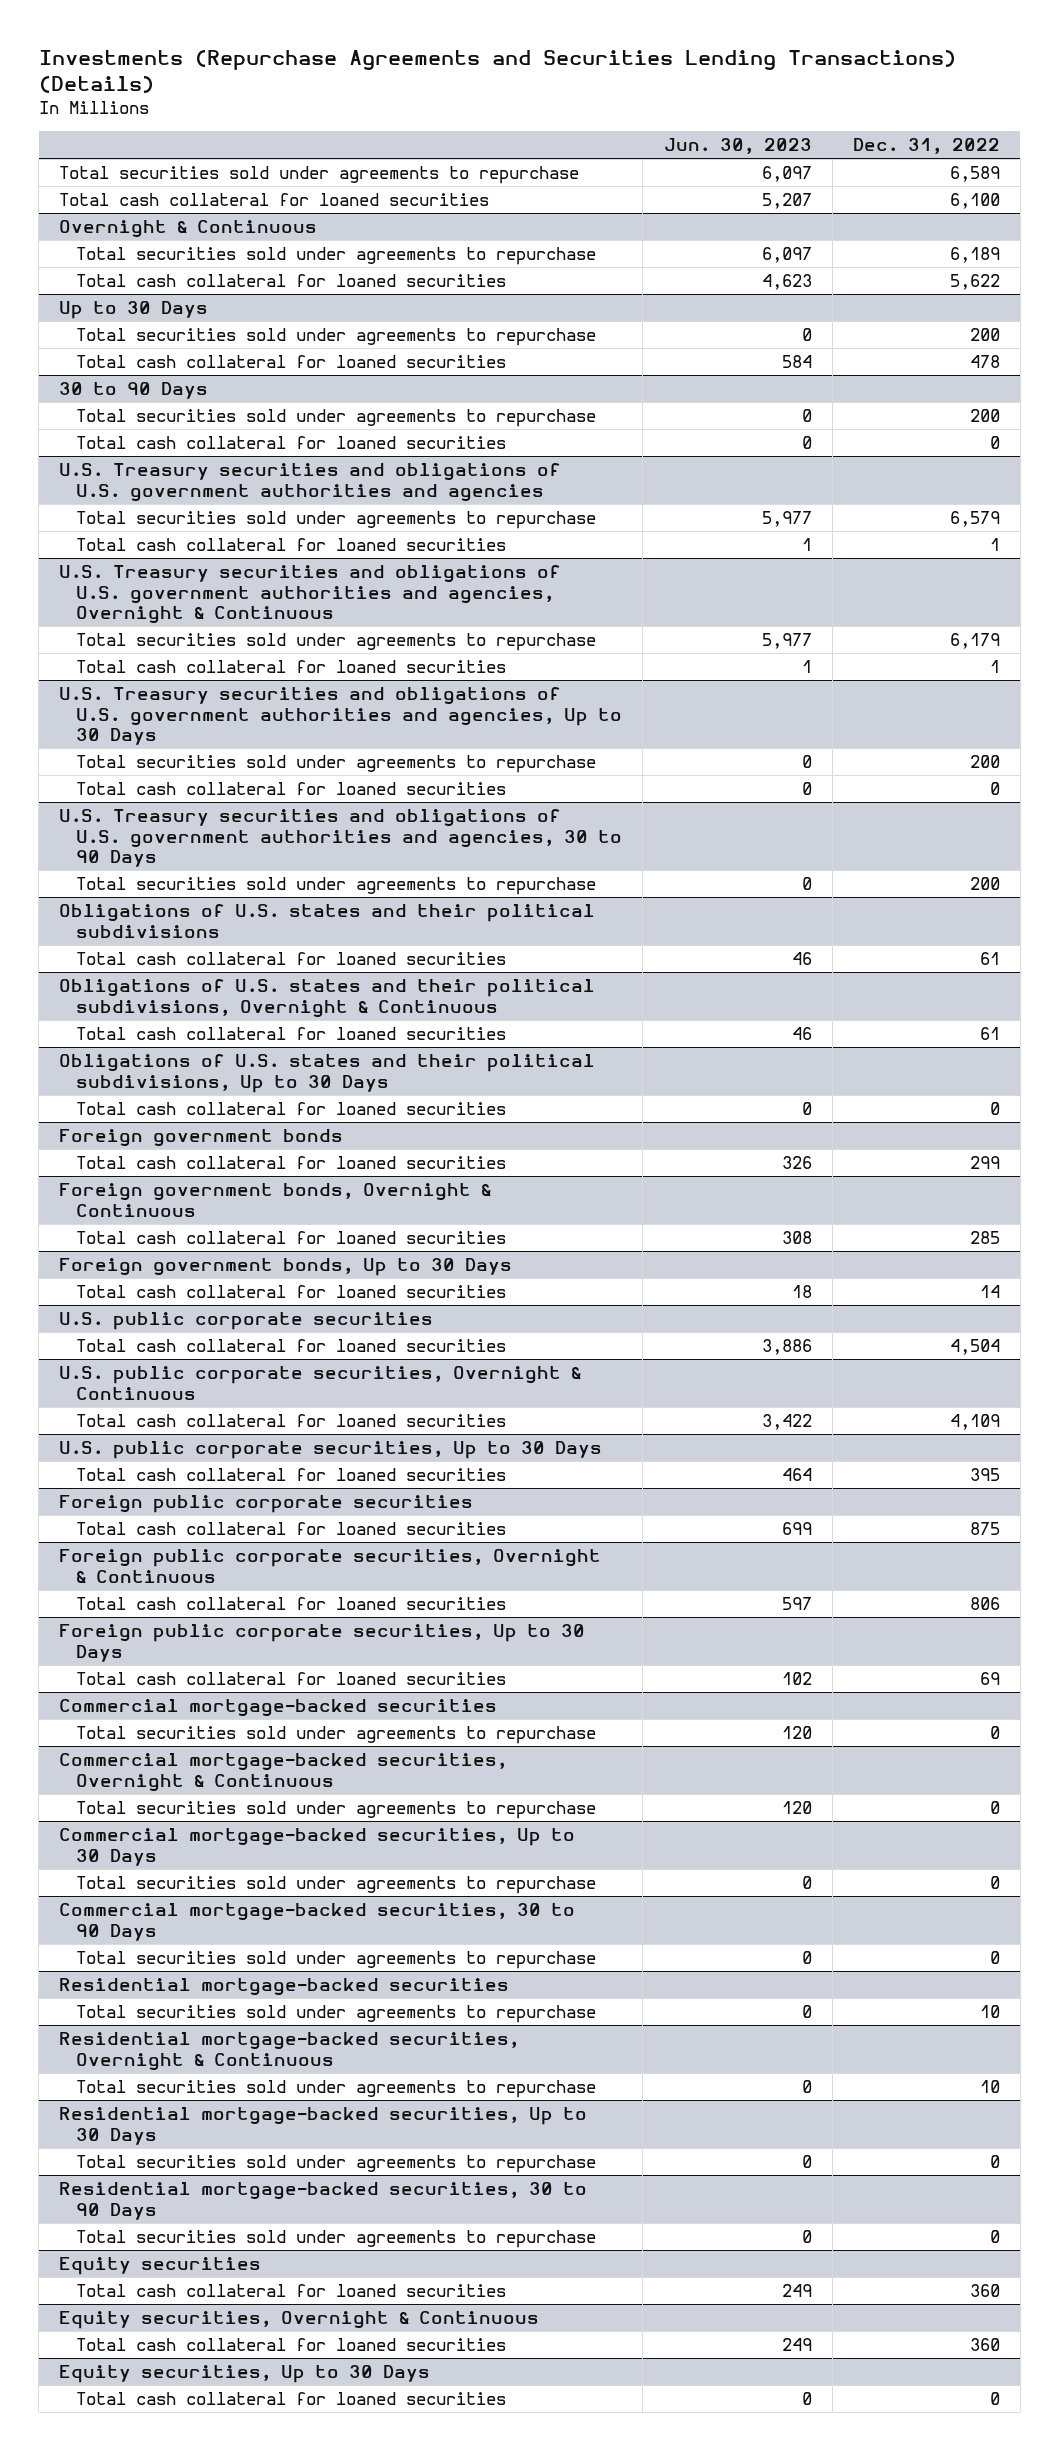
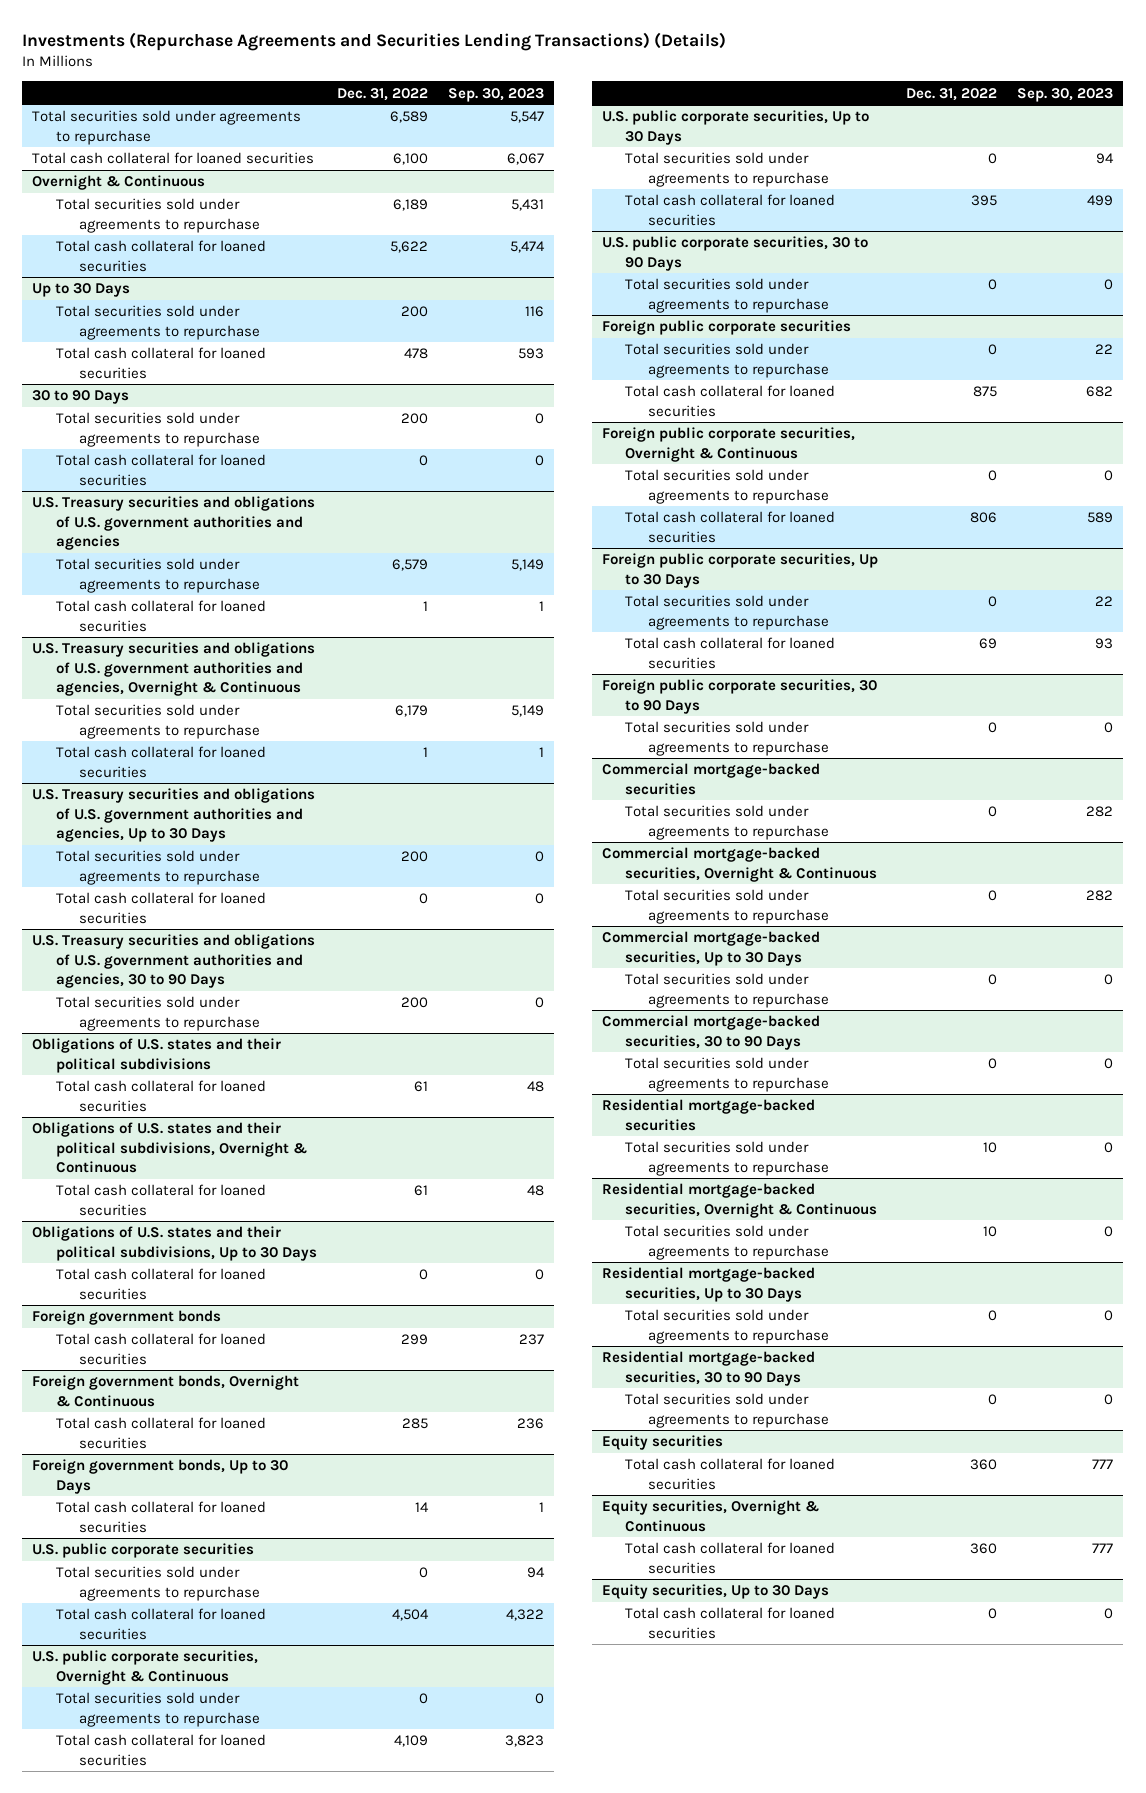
[663,137,812,154] Jun. 30, 2023 -> none
none -> [447,87,544,102] Sep. 30, 2023
none -> [55,1566,260,1601] Total securities sold under agreements to repurchase
none -> [55,1692,260,1727] Total securities sold under agreements to repurchase
none -> [624,152,830,187] Total securities sold under agreements to repurchase
none -> [601,236,868,271] U.S. public corporate securities, 30 to 90 Days
none -> [624,278,830,313] Total securities sold under agreements to repurchase
none -> [624,343,830,378] Total securities sold under agreements to repurchase
none -> [624,469,830,504] Total securities sold under agreements to repurchase
none -> [624,595,830,630] Total securities sold under agreements to repurchase
none -> [601,679,877,714] Foreign public corporate securities, 30 to 90 Days
none -> [624,721,830,756] Total securities sold under agreements to repurchase

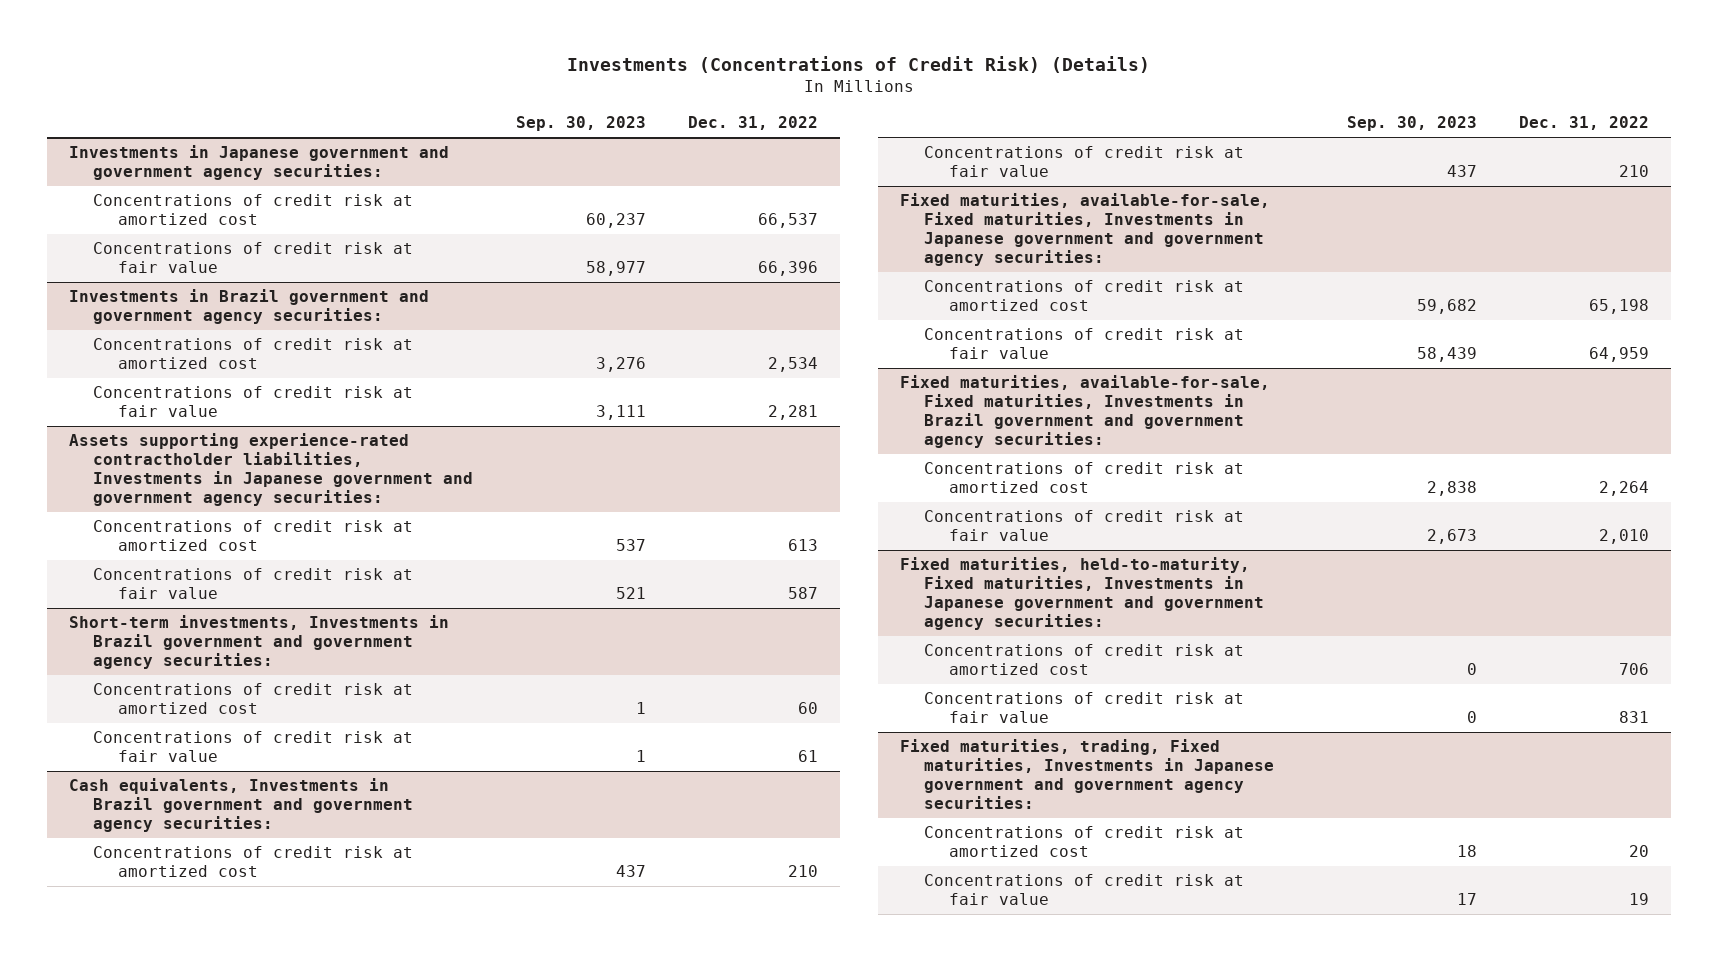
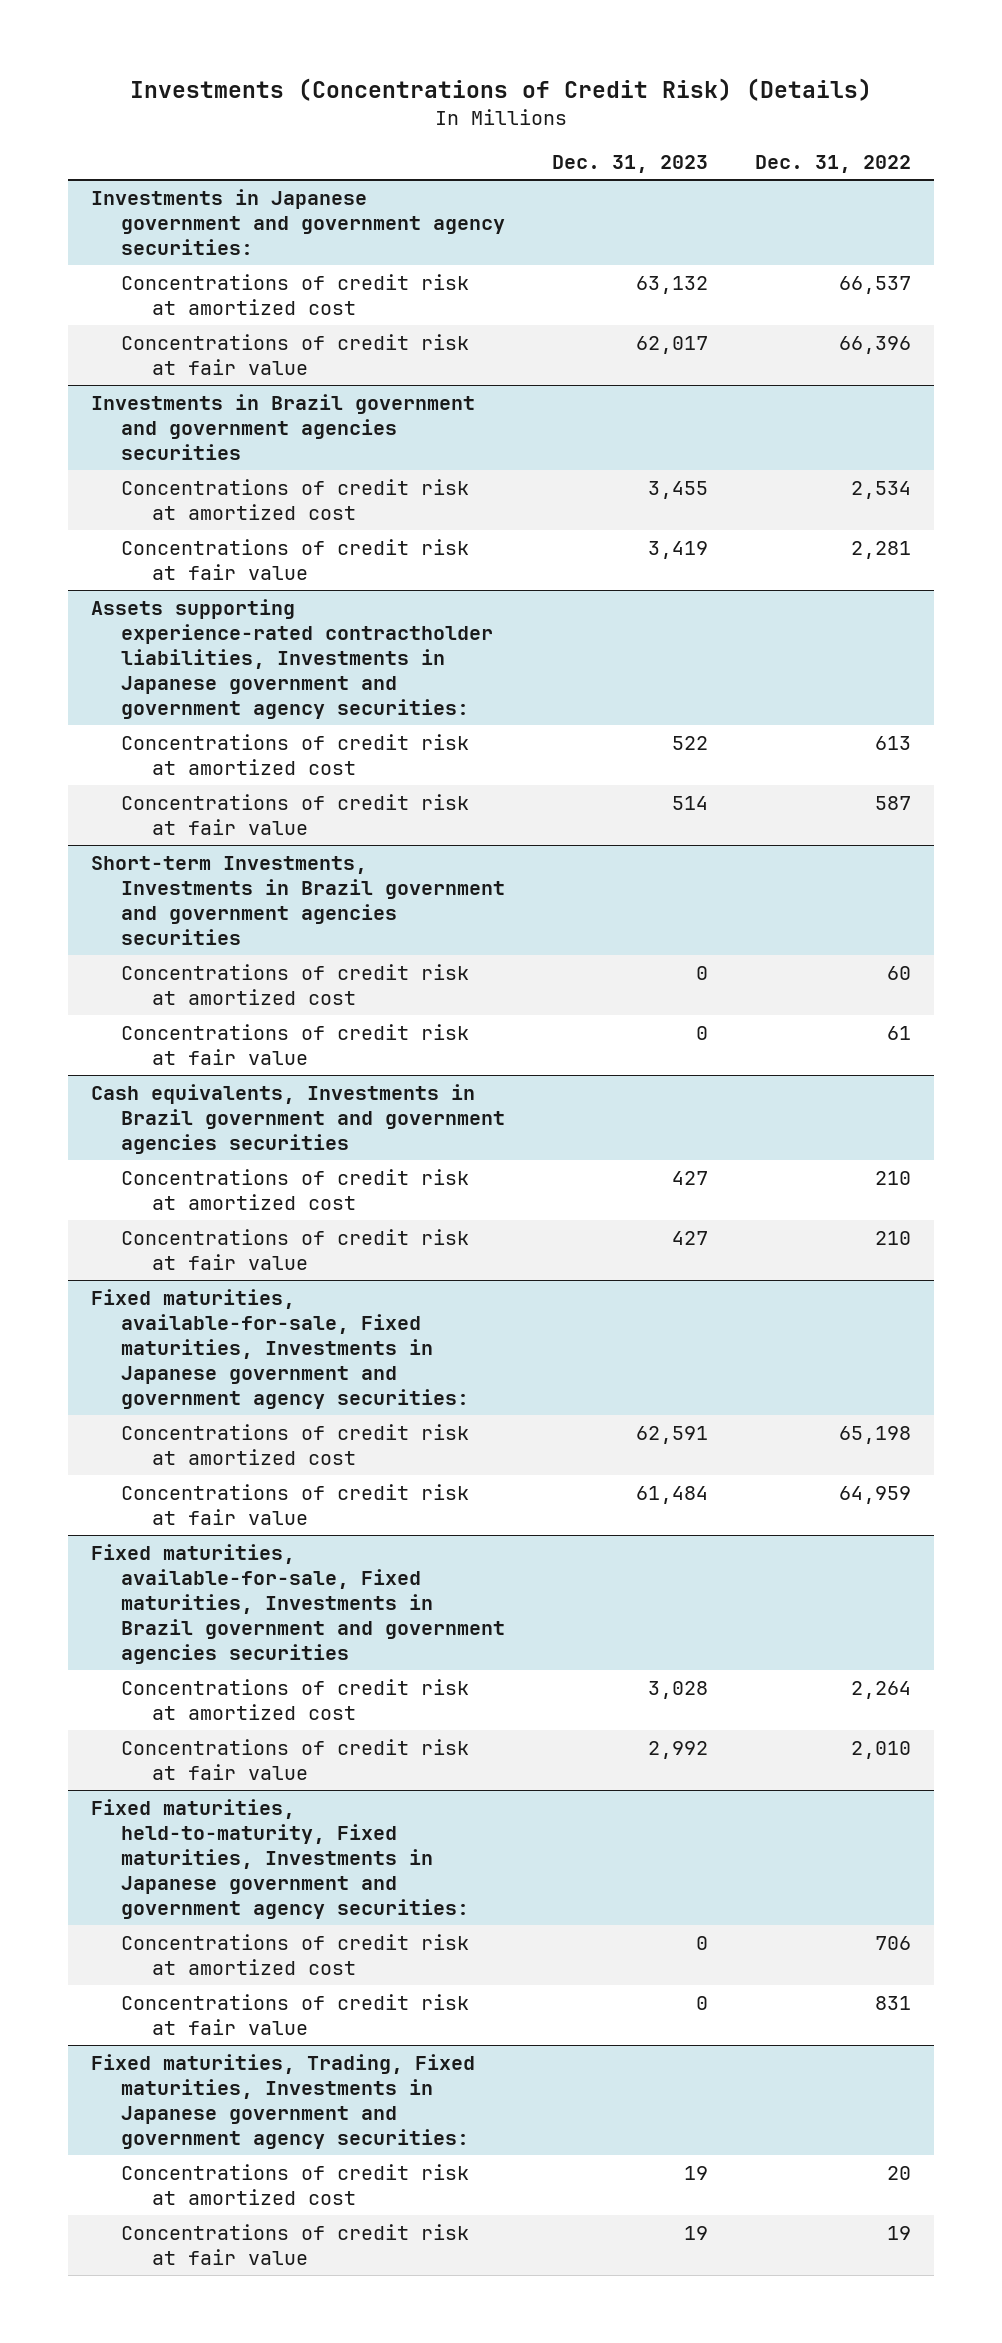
[515,115,646,131] Sep. 30, 2023 -> none
none -> [552,155,709,174] Dec. 31, 2023
[68,289,429,325] Investments in Brazil government and government agency securities: -> [90,393,475,460] Investments in Brazil government and government agencies securities
[68,615,449,670] Short-term investments, Investments in Brazil government and government agency securities: -> [90,855,506,945] Short-term Investments, Investments in Brazil government and government agencies securities
[68,778,414,833] Cash equivalents, Investments in Brazil government and government agency securities: -> [90,1083,506,1154] Cash equivalents, Investments in Brazil government and government agencies securities
[899,375,1270,448] Fixed maturities, available-for-sale, Fixed maturities, Investments in Brazil government and government agency securities: -> [90,1543,506,1665] Fixed maturities, available-for-sale, Fixed maturities, Investments in Brazil government and government agencies securities
[899,739,1275,809] Fixed maturities, trading, Fixed maturities, Investments in Japanese government and government agency securities: -> [90,2053,475,2149] Fixed maturities, Trading, Fixed maturities, Investments in Japanese government and government agency securities:

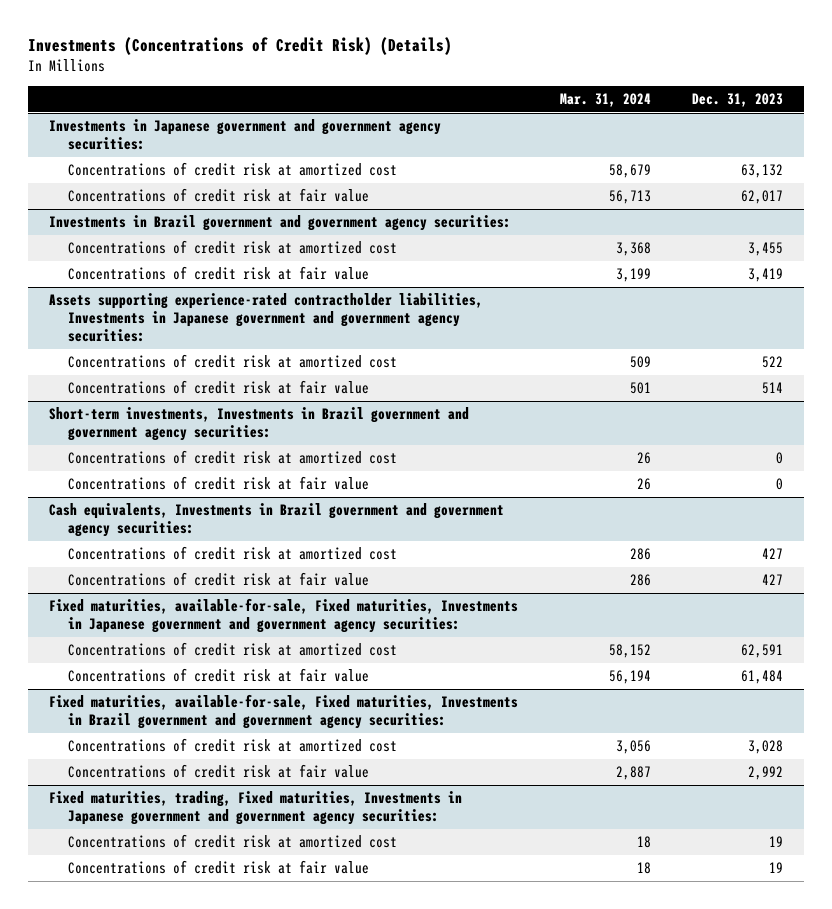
[754,155,911,174] Dec. 31, 2022 -> none
none -> [559,93,651,108] Mar. 31, 2024
[90,393,475,460] Investments in Brazil government and government agencies securities -> [48,214,511,231] Investments in Brazil government and government agency securities:
[90,855,506,945] Short-term Investments, Investments in Brazil government and government agencies securities -> [48,406,469,442] Short-term investments, Investments in Brazil government and government agency securities:
[90,1083,506,1154] Cash equivalents, Investments in Brazil government and government agencies securities -> [48,502,504,538] Cash equivalents, Investments in Brazil government and government agency securities:
[90,1543,506,1665] Fixed maturities, available-for-sale, Fixed maturities, Investments in Brazil government and government agencies securities -> [48,693,518,730] Fixed maturities, available-for-sale, Fixed maturities, Investments in Brazil government and government agency securities:
[90,1798,470,1920] Fixed maturities, held-to-maturity, Fixed maturities, Investments in Japanese government and government agency securities: -> none
[121,1933,470,1975] Concentrations of credit risk at amortized cost -> none
[121,1993,470,2035] Concentrations of credit risk at fair value -> none
[90,2053,475,2149] Fixed maturities, Trading, Fixed maturities, Investments in Japanese government and government agency securities: -> [48,790,462,826] Fixed maturities, trading, Fixed maturities, Investments in Japanese government and government agency securities:

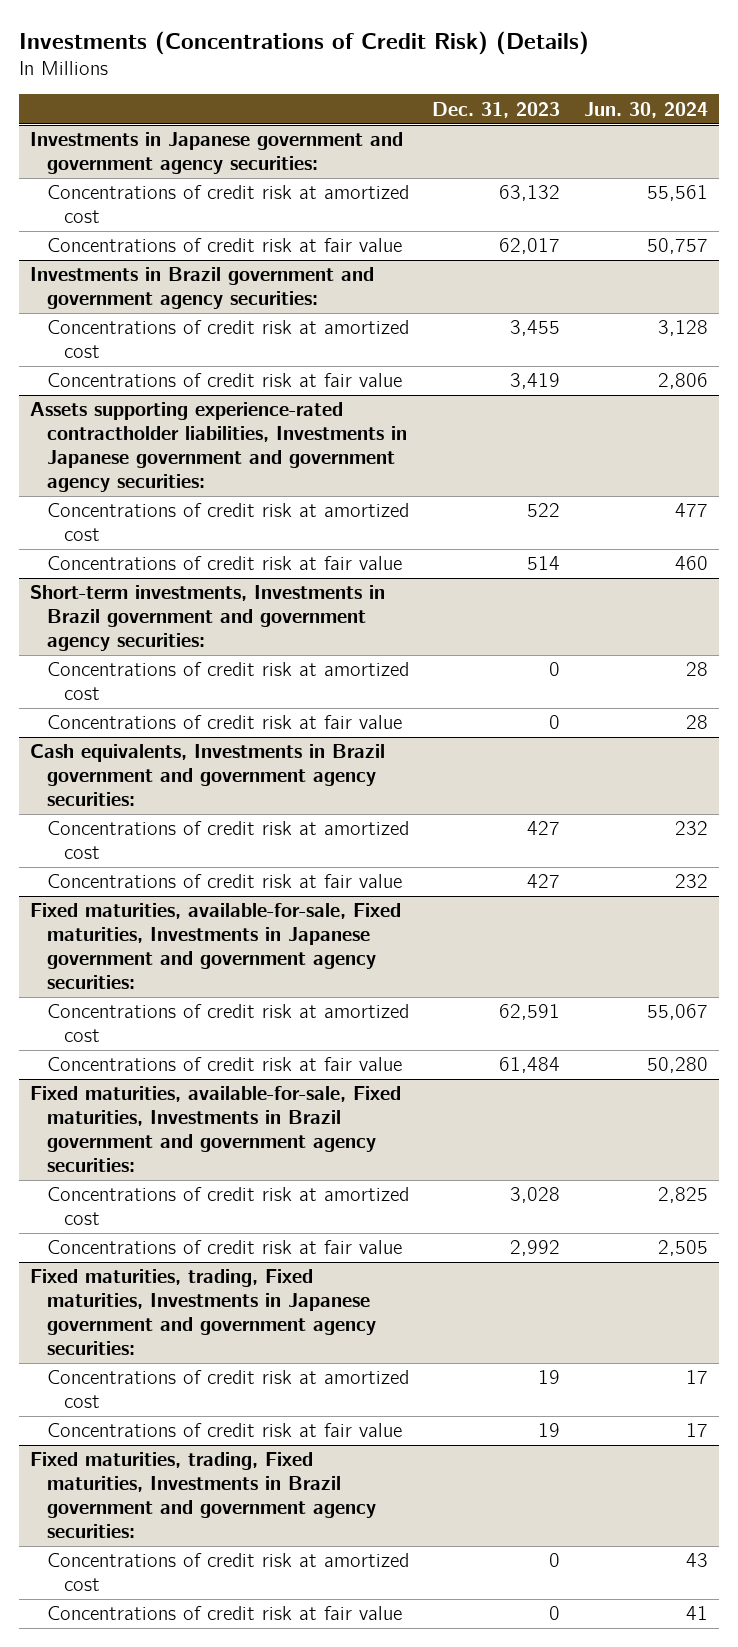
[559,93,651,108] Mar. 31, 2024 -> none
none -> [583,101,708,118] Jun. 30, 2024
none -> [30,1452,377,1539] Fixed maturities, trading, Fixed maturities, Investments in Brazil government and government agency securities:
none -> [47,1553,410,1592] Concentrations of credit risk at amortized cost
none -> [47,1606,403,1621] Concentrations of credit risk at fair value

